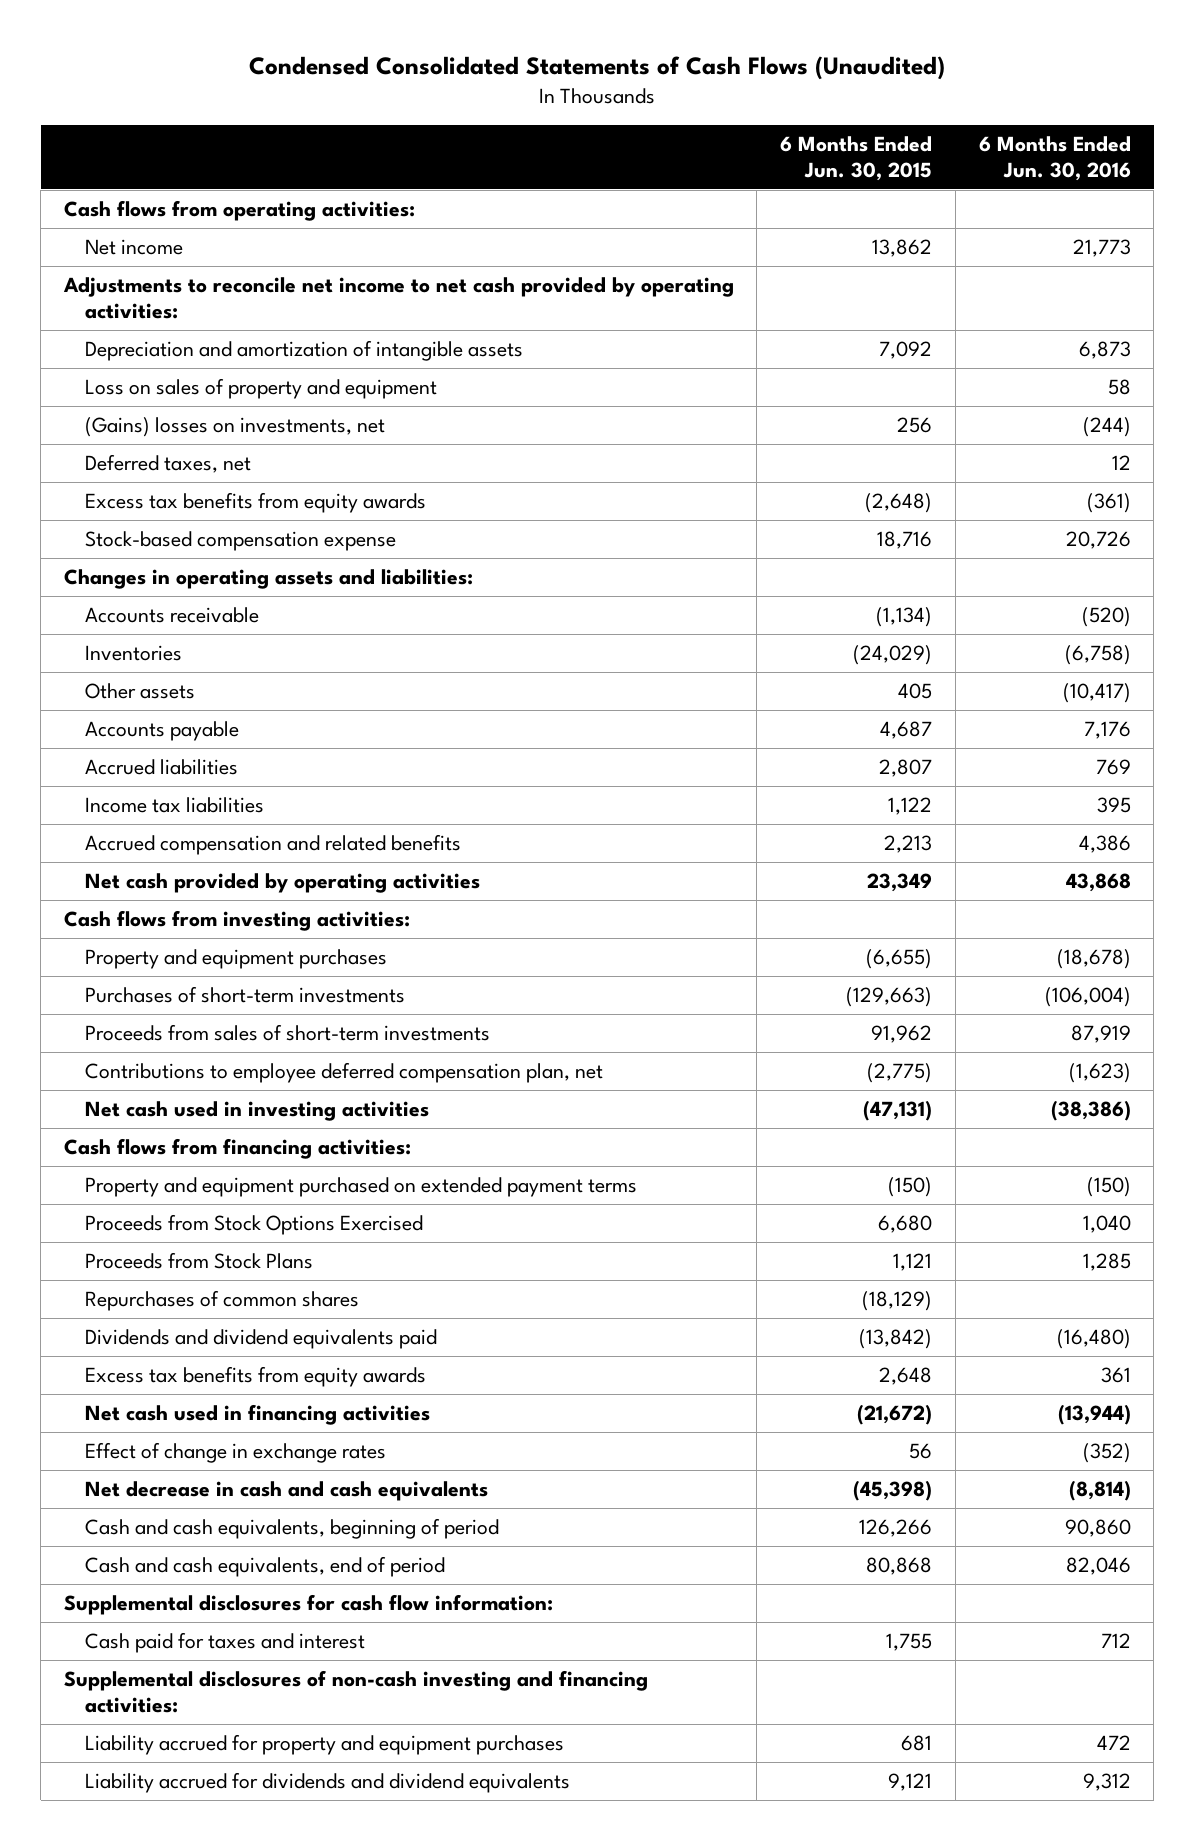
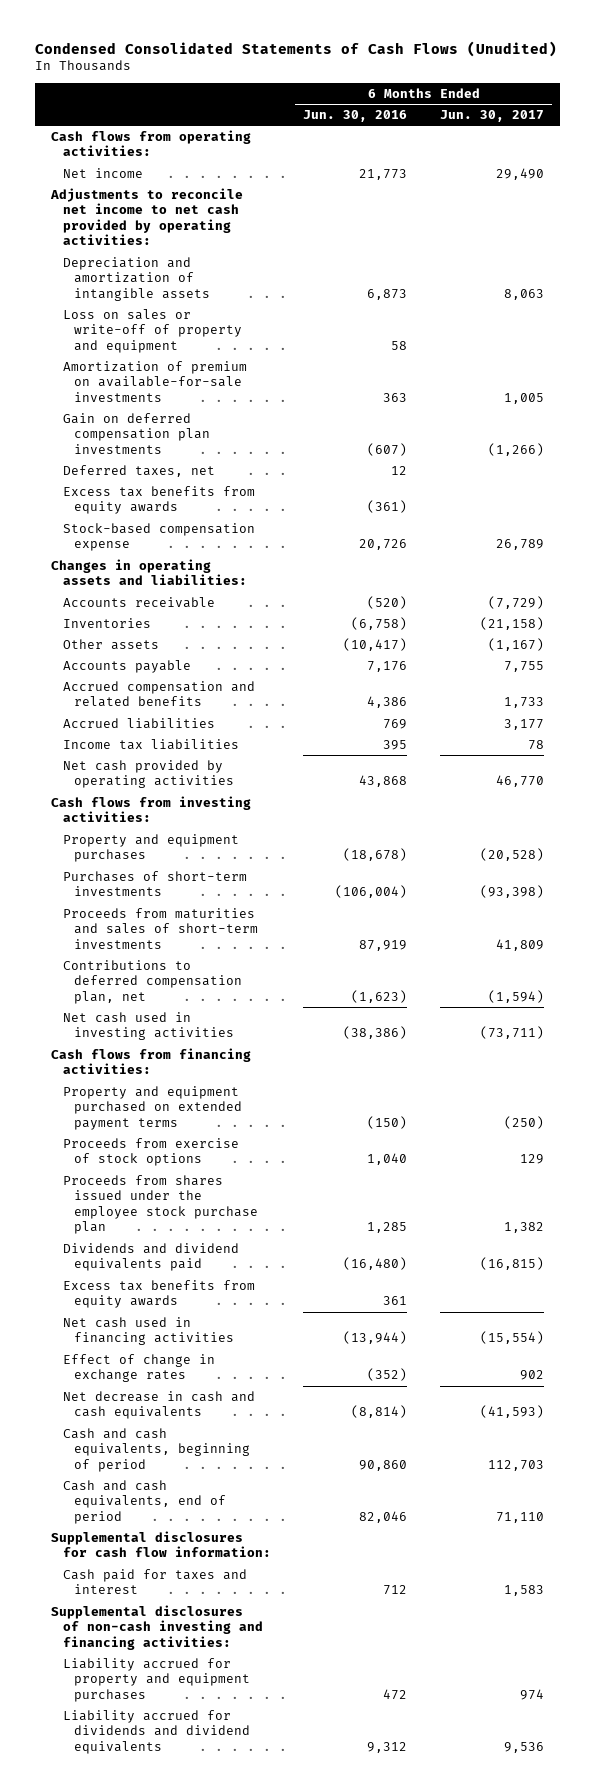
[249,56,946,81] Condensed Consolidated Statements of Cash Flows (Unaudited) -> [34,40,557,57] Condensed Consolidated Statements of Cash Flows (Unudited)
[780,136,933,181] 6 Months Ended Jun. 30, 2015 -> none
none -> [439,109,544,122] Jun. 30, 2017
[84,417,385,438] (Gains) losses on investments, net -> none
[84,378,437,400] Loss on sales of property and equipment -> [62,308,243,353] Loss on sales or write-off of property and equipment
none -> [62,360,247,402] Amortization of premium on available-for-sale investments
none -> [62,412,211,454] Gain on deferred compensation plan investments
[84,834,461,856] Accrued compensation and related benefits -> [62,680,255,708] Accrued compensation and related benefits
[84,1024,490,1042] Proceeds from sales of short-term investments -> [62,907,259,949] Proceeds from maturities and sales of short-term investments
[84,1062,603,1084] Contributions to employee deferred compensation plan, net -> [62,959,243,1004] Contributions to deferred compensation plan, net
[84,1290,359,1312] Repurchases of common shares -> none
[84,1214,423,1236] Proceeds from Stock Options Exercised -> [62,1137,239,1167] Proceeds from exercise of stock options
[84,1252,313,1270] Proceeds from Stock Plans -> [62,1174,259,1235] Proceeds from shares issued under the employee stock purchase plan

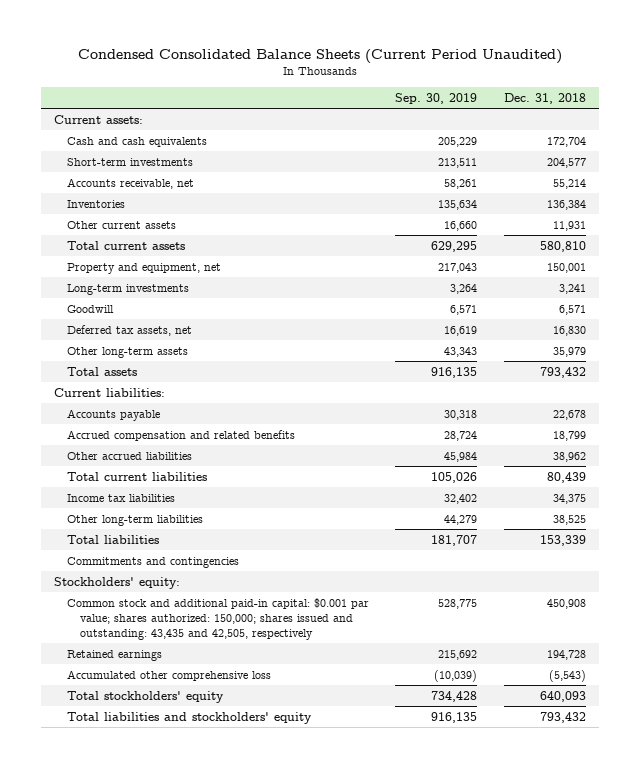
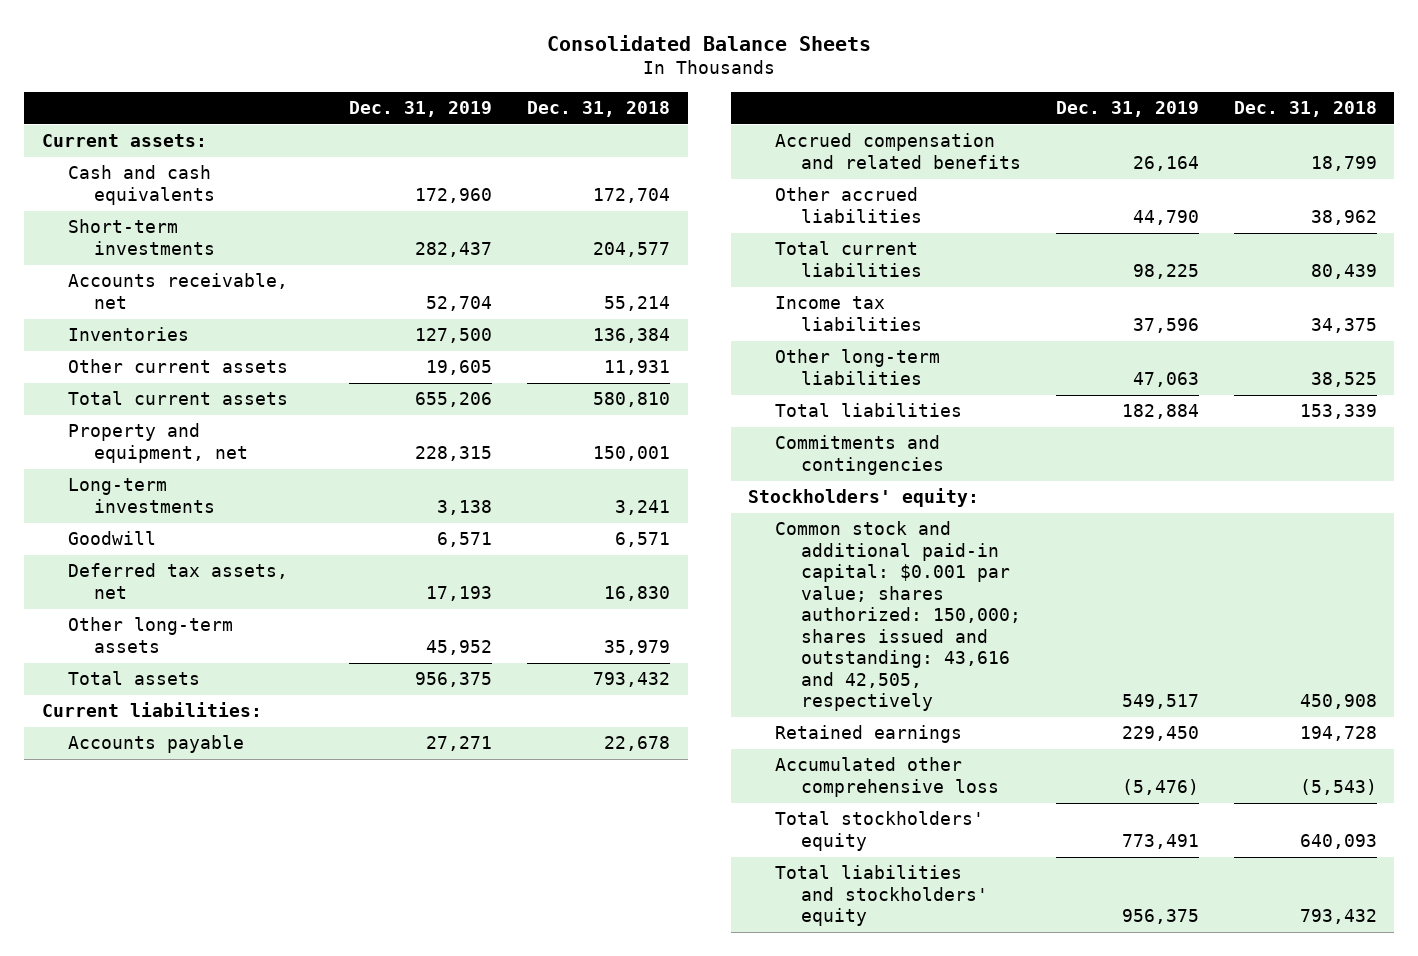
[77,49,562,65] Condensed Consolidated Balance Sheets (Current Period Unaudited) -> [547,34,872,51] Consolidated Balance Sheets
[395,92,478,104] Sep. 30, 2019 -> none
none -> [349,101,493,118] Dec. 31, 2019
[66,597,369,640] Common stock and additional paid-in capital: $0.001 par value; shares authorized: 150,000; shares issued and outstanding: 43,435 and 42,505, respectively -> [774,521,1021,712] Common stock and additional paid-in capital: $0.001 par value; shares authorized: 150,000; shares issued and outstanding: 43,616 and 42,505, respectively

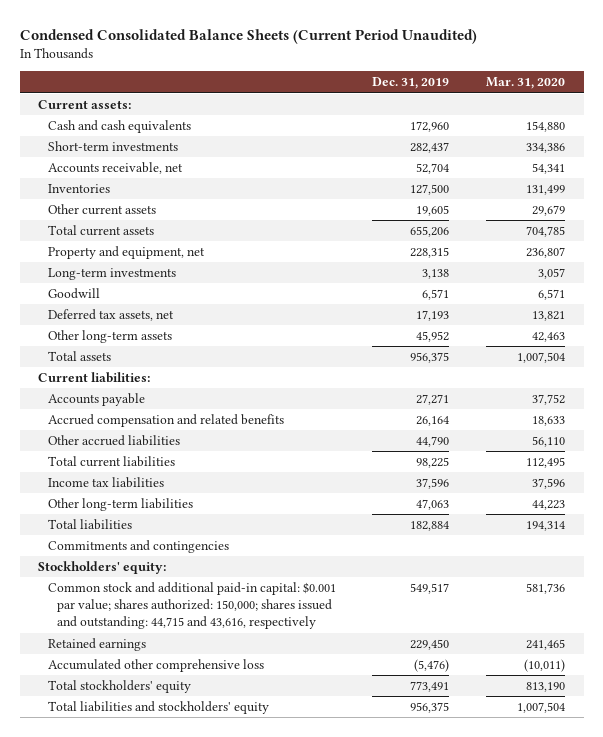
[547,34,872,51] Consolidated Balance Sheets -> [19,29,477,45] Condensed Consolidated Balance Sheets (Current Period Unaudited)
[527,101,671,118] Dec. 31, 2018 -> none
none -> [486,77,566,90] Mar. 31, 2020
[774,521,1021,712] Common stock and additional paid-in capital: $0.001 par value; shares authorized: 150,000; shares issued and outstanding: 43,616 and 42,505, respectively -> [47,581,336,630] Common stock and additional paid-in capital: $0.001 par value; shares authorized: 150,000; shares issued and outstanding: 44,715 and 43,616, respectively

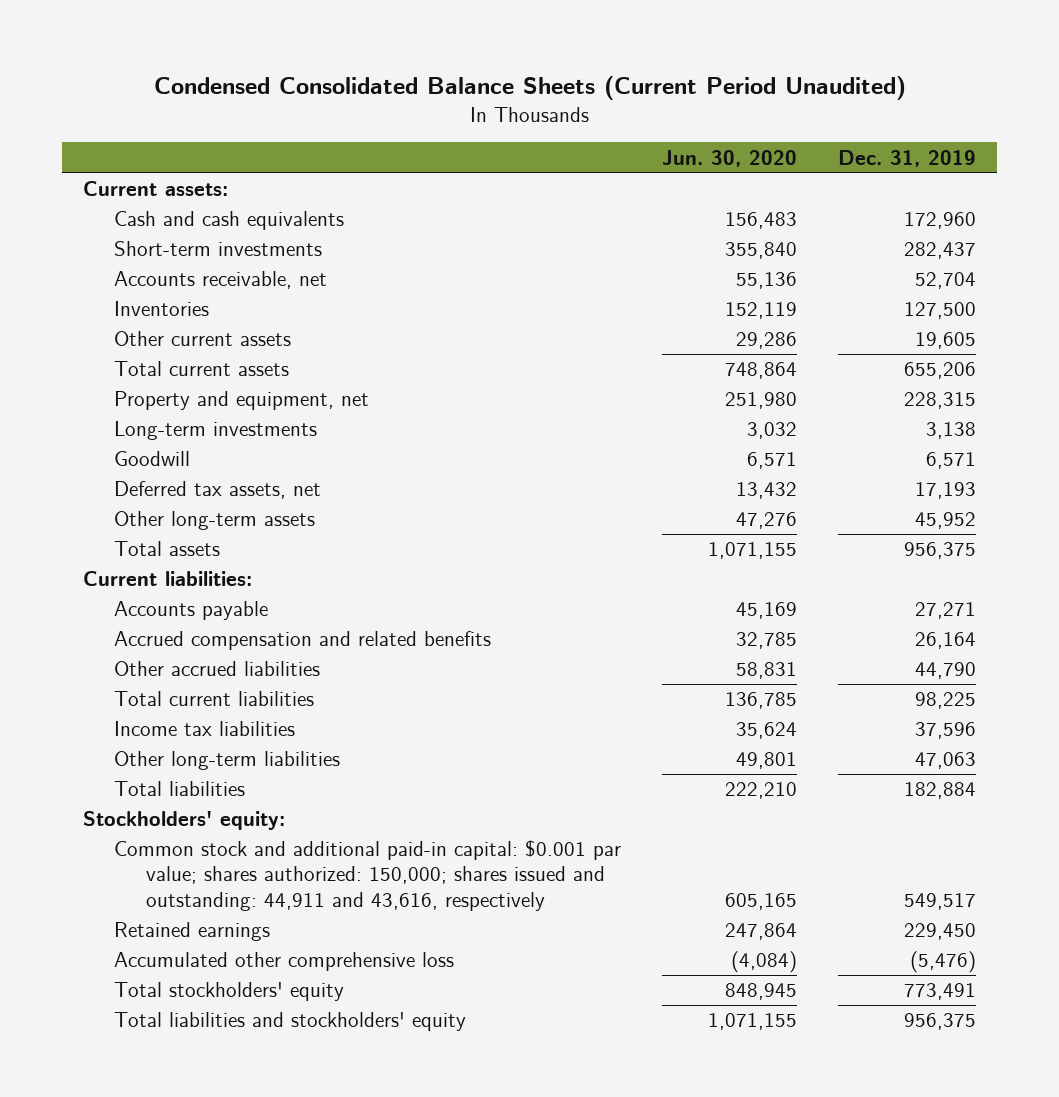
[486,77,566,90] Mar. 31, 2020 -> none
none -> [662,149,798,167] Jun. 30, 2020
[47,539,229,553] Commitments and contingencies -> none
[47,581,336,630] Common stock and additional paid-in capital: $0.001 par value; shares authorized: 150,000; shares issued and outstanding: 44,715 and 43,616, respectively -> [114,840,622,911] Common stock and additional paid-in capital: $0.001 par value; shares authorized: 150,000; shares issued and outstanding: 44,911 and 43,616, respectively

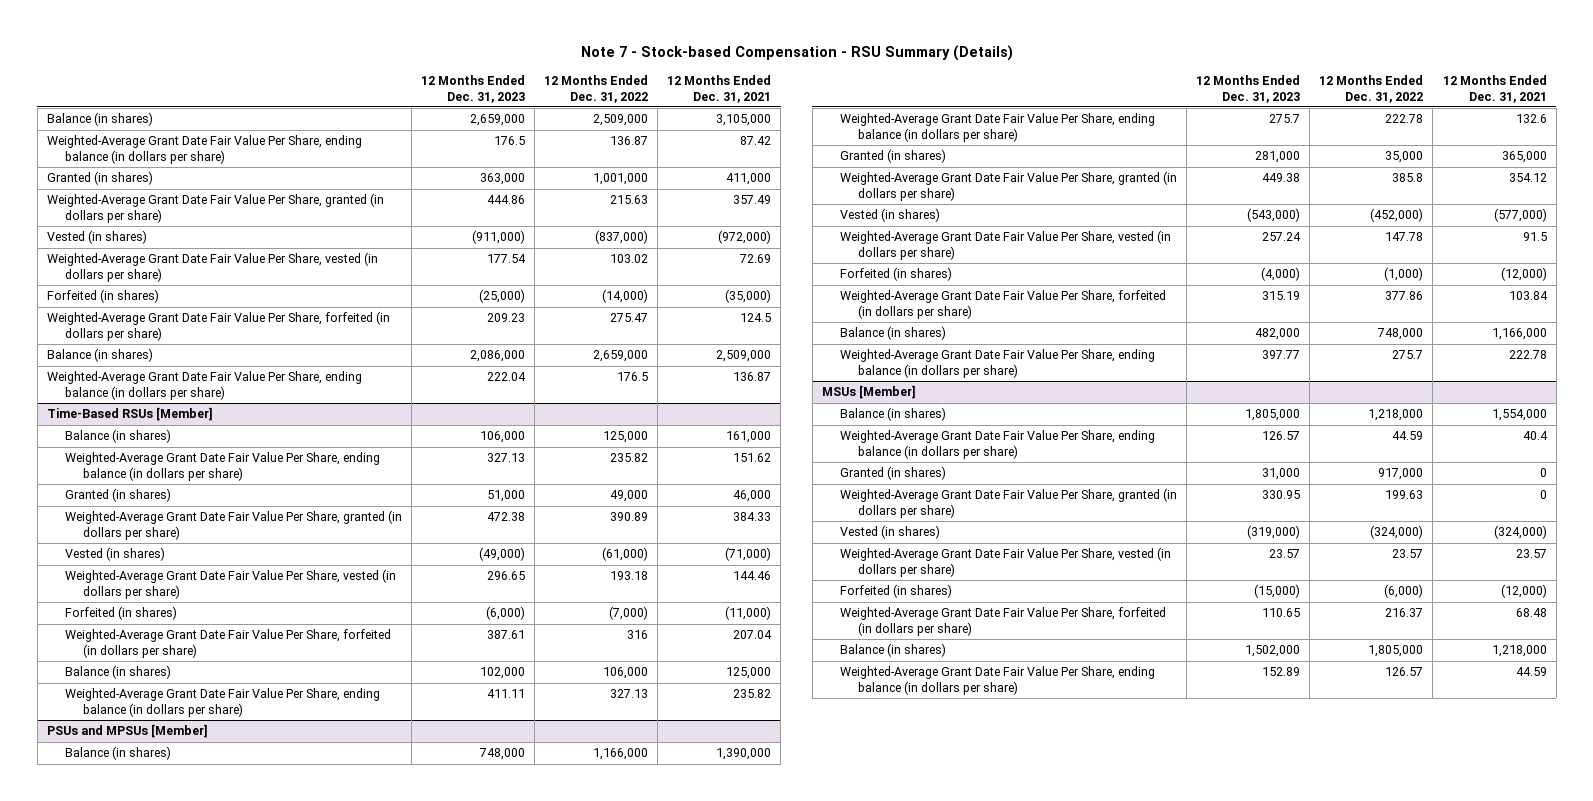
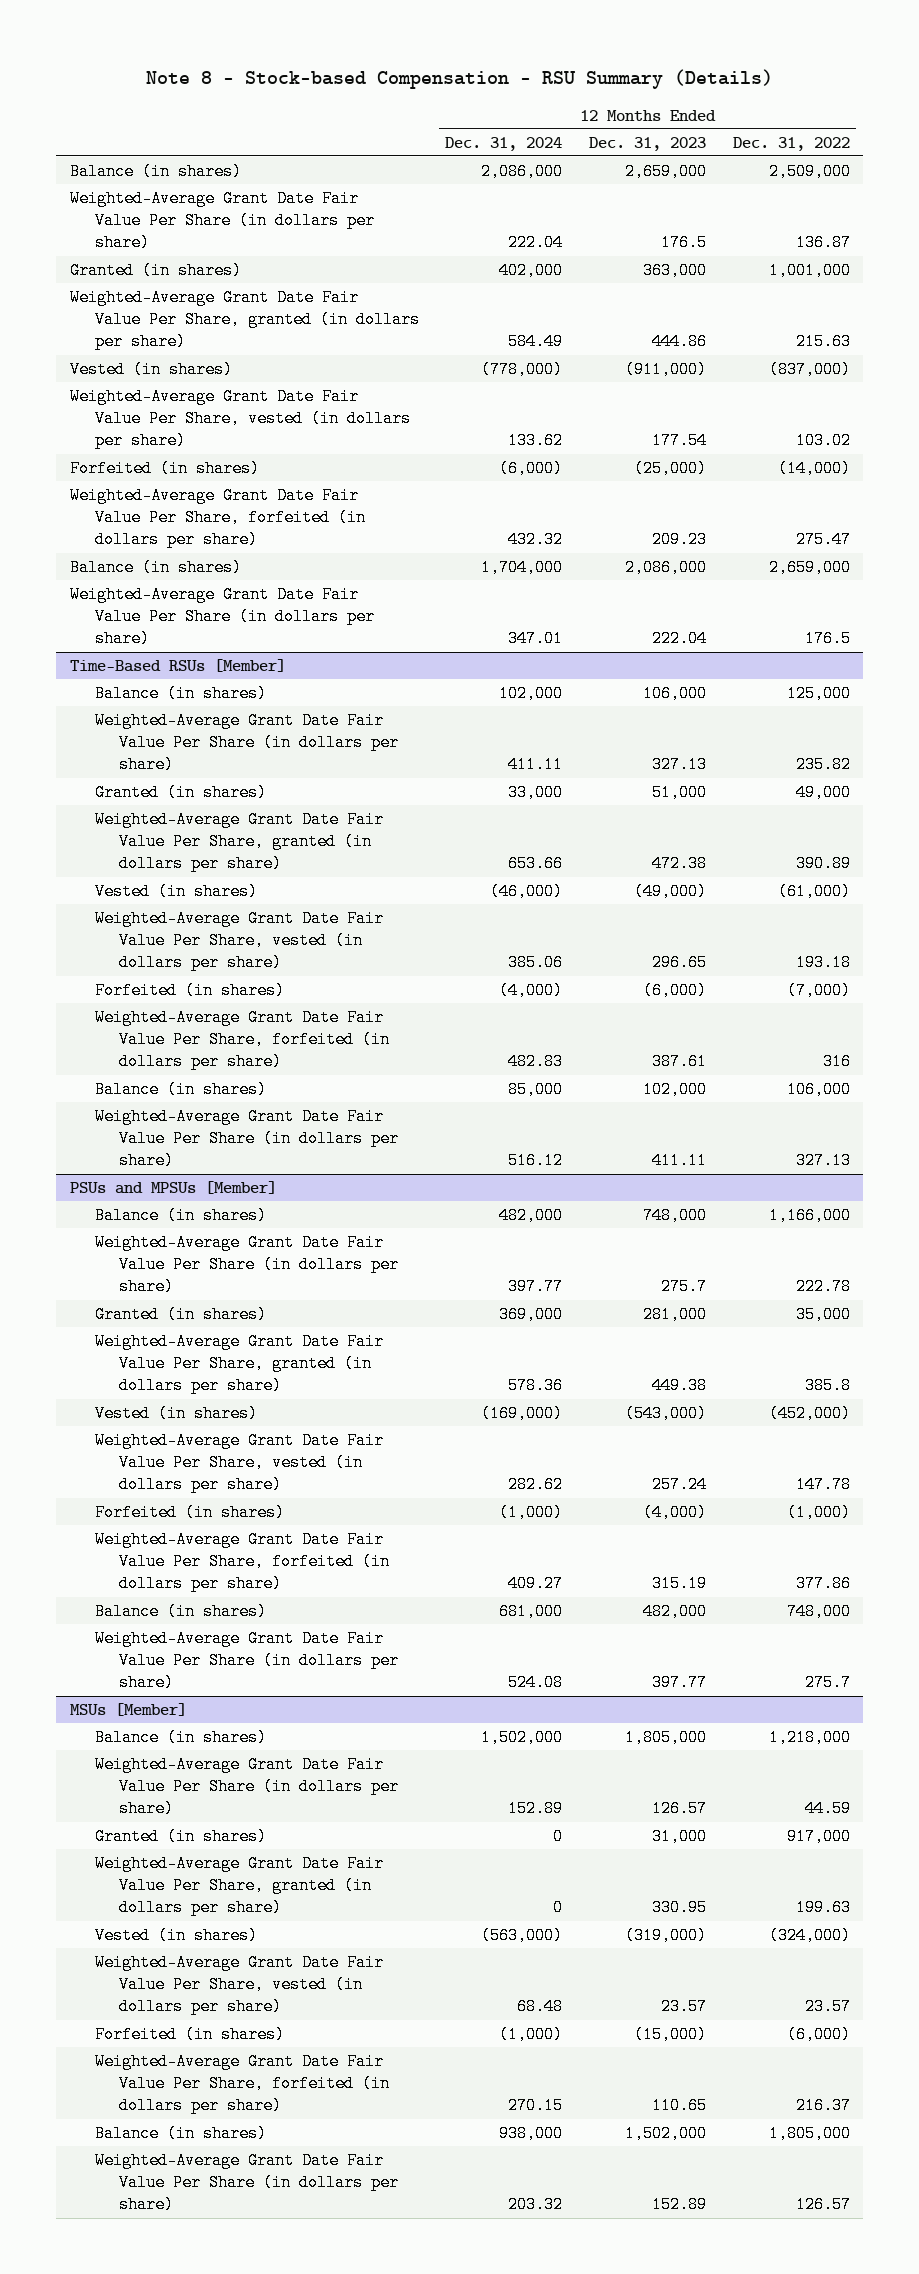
[580,44,1013,61] Note 7 - Stock-based Compensation - RSU Summary (Details) -> [145,68,773,89] Note 8 - Stock-based Compensation - RSU Summary (Details)
[667,74,772,103] 12 Months Ended Dec. 31, 2021 -> none
none -> [445,136,563,151] Dec. 31, 2024
[46,135,362,165] Weighted-Average Grant Date Fair Value Per Share, ending balance (in dollars per share) -> [69,189,375,252] Weighted-Average Grant Date Fair Value Per Share (in dollars per share)
[46,371,362,401] Weighted-Average Grant Date Fair Value Per Share, ending balance (in dollars per share) -> [69,585,375,648] Weighted-Average Grant Date Fair Value Per Share (in dollars per share)
[64,452,380,482] Weighted-Average Grant Date Fair Value Per Share, ending balance (in dollars per share) -> [94,711,400,774] Weighted-Average Grant Date Fair Value Per Share (in dollars per share)
[64,688,380,718] Weighted-Average Grant Date Fair Value Per Share, ending balance (in dollars per share) -> [94,1107,400,1170] Weighted-Average Grant Date Fair Value Per Share (in dollars per share)
[839,113,1155,143] Weighted-Average Grant Date Fair Value Per Share, ending balance (in dollars per share) -> [94,1233,400,1296] Weighted-Average Grant Date Fair Value Per Share (in dollars per share)
[839,349,1155,379] Weighted-Average Grant Date Fair Value Per Share, ending balance (in dollars per share) -> [94,1629,400,1692] Weighted-Average Grant Date Fair Value Per Share (in dollars per share)
[839,430,1155,460] Weighted-Average Grant Date Fair Value Per Share, ending balance (in dollars per share) -> [94,1755,400,1818] Weighted-Average Grant Date Fair Value Per Share (in dollars per share)
[839,666,1155,696] Weighted-Average Grant Date Fair Value Per Share, ending balance (in dollars per share) -> [94,2151,400,2214] Weighted-Average Grant Date Fair Value Per Share (in dollars per share)

